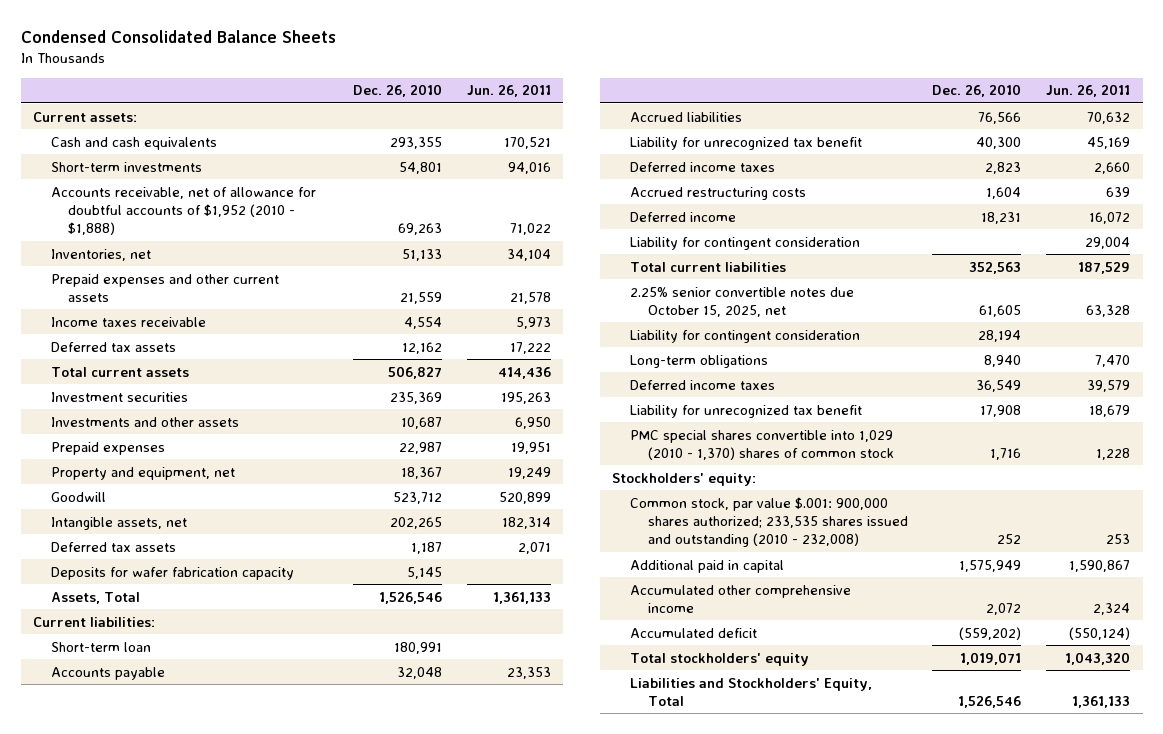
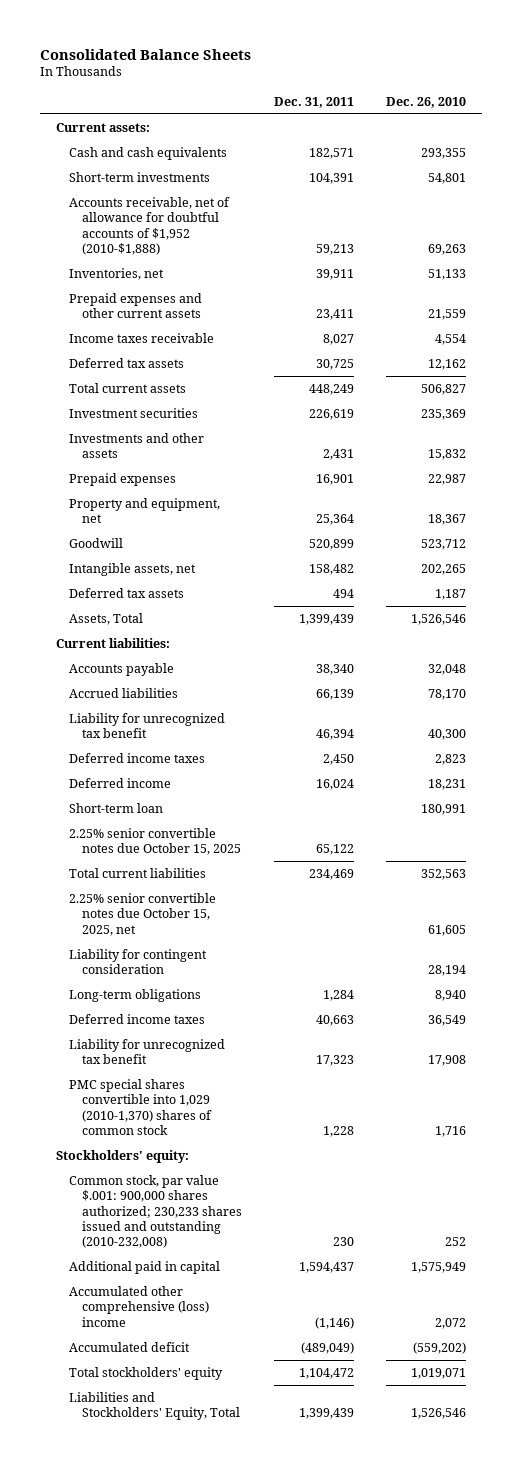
[20,30,336,44] Condensed Consolidated Balance Sheets -> [40,48,252,60] Consolidated Balance Sheets
[466,84,551,98] Jun. 26, 2011 -> none
none -> [274,96,355,108] Dec. 31, 2011
[50,186,316,235] Accounts receivable, net of allowance for doubtful accounts of $1,952 (2010 - $1,888) -> [69,196,231,256] Accounts receivable, net of allowance for doubtful accounts of $1,952 (2010-$1,888)
[401,416,443,429] 10,687 -> [428,449,467,461] 15,832
[50,566,294,580] Deposits for wafer fabrication capacity -> none
[978,111,1022,124] 76,566 -> [428,688,467,700] 78,170
[629,186,806,200] Accrued restructuring costs -> none
[629,236,860,250] Liability for contingent consideration -> none
[50,641,151,652] Short-term loan -> [69,802,164,813] Short-term loan
none -> [69,827,242,856] 2.25% senior convertible notes due October 15, 2025
[629,429,894,460] PMC special shares convertible into 1,029 (2010 - 1,370) shares of common stock -> [69,1078,213,1136] PMC special shares convertible into 1,029 (2010-1,370) shares of common stock
[629,496,908,547] Common stock, par value $.001: 900,000 shares authorized; 233,535 shares issued and outstanding (2010 - 232,008) -> [69,1174,243,1249] Common stock, par value $.001: 900,000 shares authorized; 230,233 shares issued and outstanding (2010-232,008)
[629,584,851,613] Accumulated other comprehensive income -> [69,1285,210,1327] Accumulated other comprehensive (loss) income

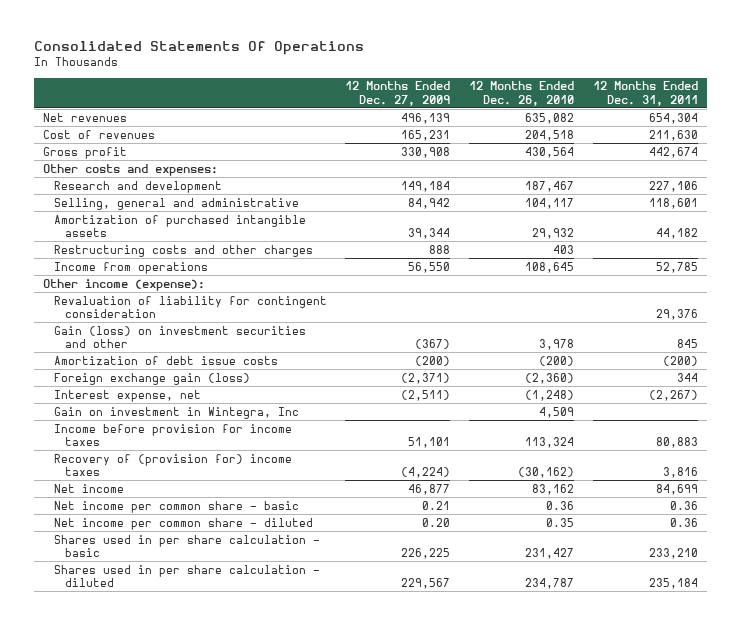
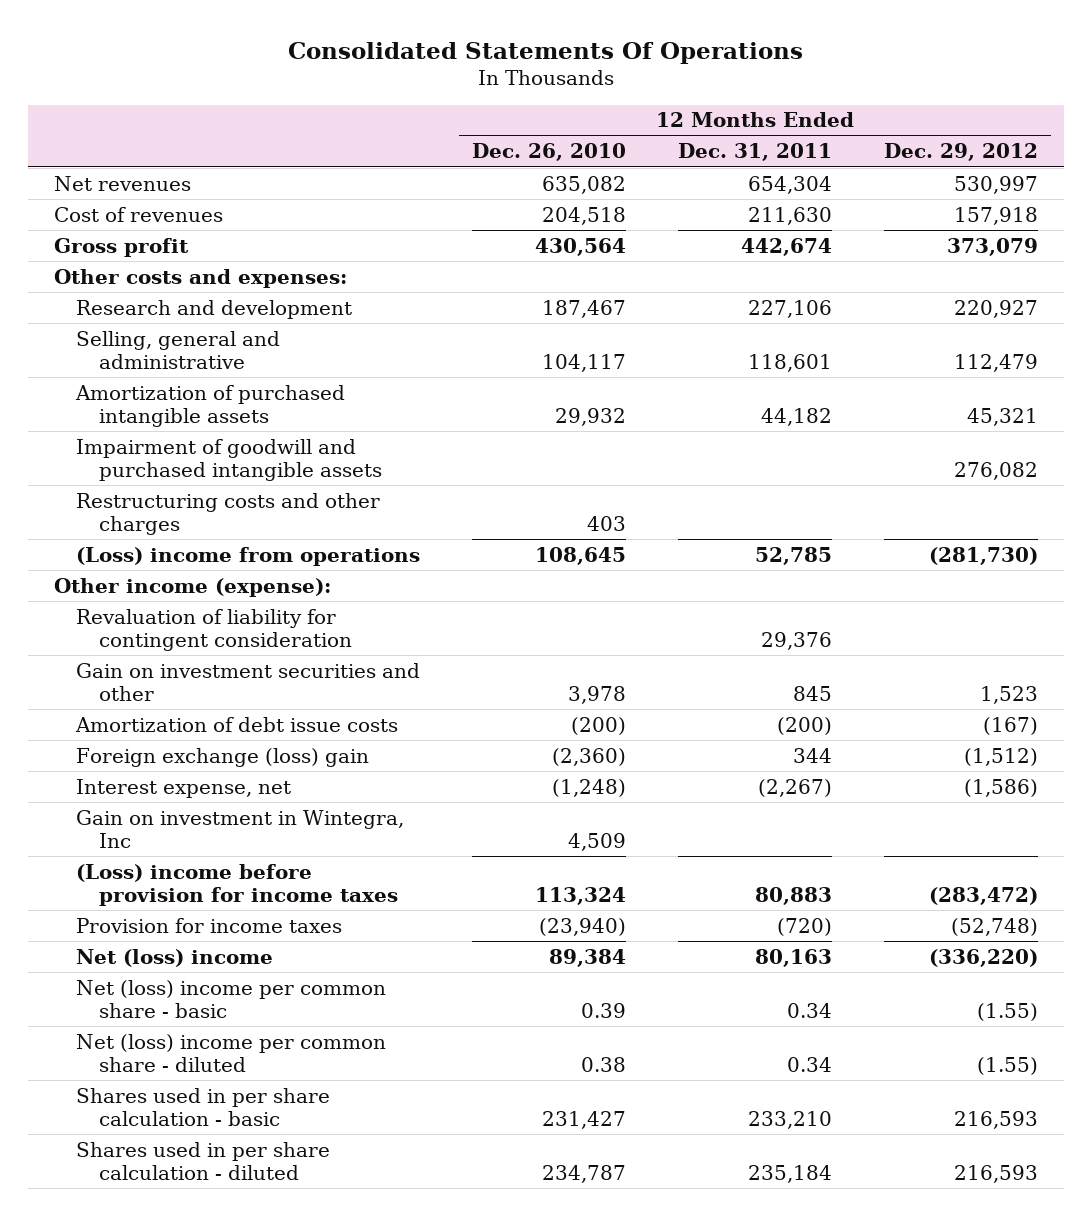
[345,81,451,106] 12 Months Ended Dec. 27, 2009 -> none
none -> [884,143,1039,162] Dec. 29, 2012
none -> [76,438,382,481] Impairment of goodwill and purchased intangible assets
[53,261,208,274] Income from operations -> [76,546,421,566] (Loss) income from operations
[53,325,306,349] Gain (loss) on investment securities and other -> [76,662,421,701] Gain on investment securities and other
[53,372,250,385] Foreign exchange gain (loss) -> [76,747,370,767] Foreign exchange (loss) gain
[53,423,292,447] Income before provision for income taxes -> [76,863,398,906] (Loss) income before provision for income taxes
[53,453,292,477] Recovery of (provision for) income taxes -> [76,917,343,933] Provision for income taxes
[518,467,575,479] (30,162) -> [539,917,627,936] (23,940)
[662,467,698,479] 3,816 -> [777,917,833,936] (720)
[53,483,124,493] Net income -> [76,948,274,967] Net (loss) income
[532,483,575,495] 83,162 -> [549,948,627,967] 89,384
[655,483,698,495] 84,699 -> [755,948,833,967] 80,163
[53,500,299,513] Net income per common share - basic -> [76,979,387,1018] Net (loss) income per common share - basic
[546,500,575,510] 0.36 -> [581,1002,627,1018] 0.39
[669,500,698,510] 0.36 -> [787,1002,833,1018] 0.34
[53,517,313,530] Net income per common share - diluted -> [76,1033,387,1072] Net (loss) income per common share - diluted
[546,517,575,527] 0.35 -> [581,1056,627,1072] 0.38
[669,517,698,527] 0.36 -> [787,1056,833,1072] 0.34

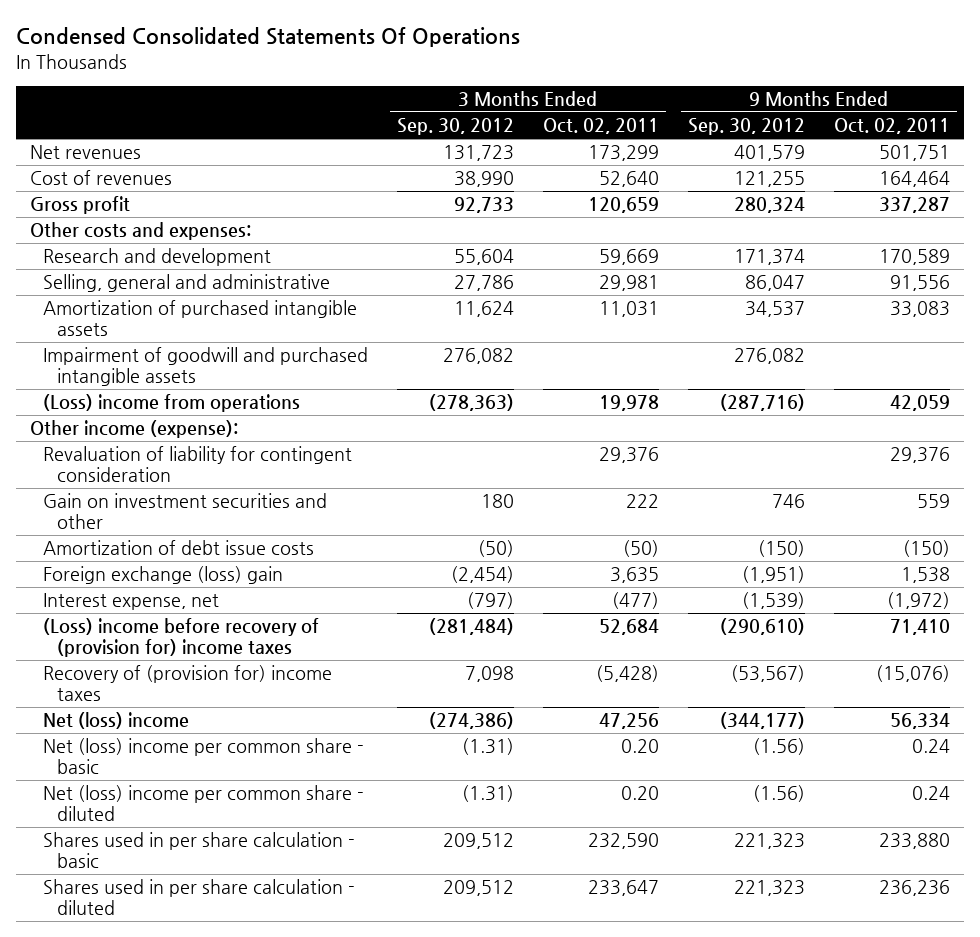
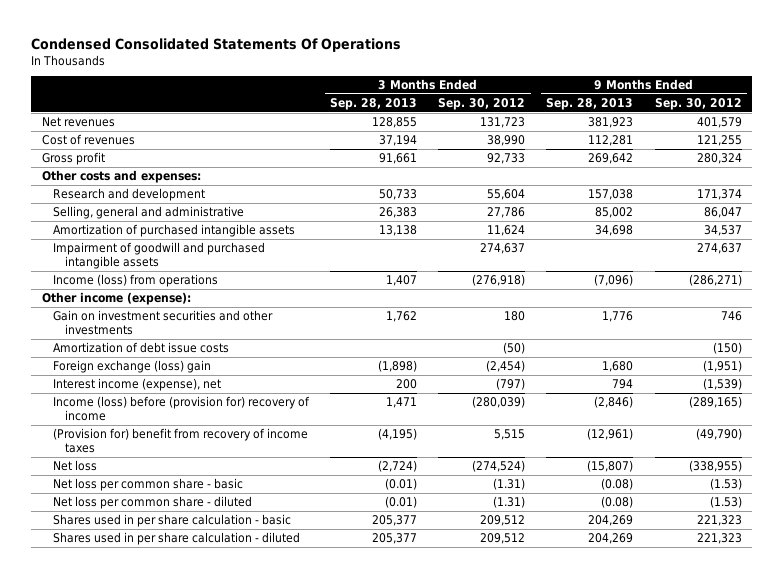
[543,118,660,135] Oct. 02, 2011 -> none
[833,118,950,135] Oct. 02, 2011 -> none
none -> [330,97,418,110] Sep. 28, 2013
none -> [546,97,634,110] Sep. 28, 2013
[443,348,515,365] 276,082 -> [480,243,526,255] 274,637
[733,348,805,365] 276,082 -> [696,243,742,255] 274,637
[43,394,301,413] (Loss) income from operations -> [53,274,219,288] Income (loss) from operations
[429,394,515,412] (278,363) -> [472,274,526,287] (276,918)
[719,394,805,412] (287,716) -> [688,274,742,287] (286,271)
[43,446,353,483] Revaluation of liability for contingent consideration -> none
[43,493,328,530] Gain on investment securities and other -> [53,310,274,336] Gain on investment securities and other investments
[43,593,220,611] Interest expense, net -> [53,378,222,392] Interest income (expense), net
[43,618,320,658] (Loss) income before recovery of (provision for) income taxes -> [53,396,311,422] Income (loss) before (provision for) recovery of income
[429,618,515,636] (281,484) -> [472,396,526,409] (280,039)
[719,618,805,636] (290,610) -> [688,396,742,409] (289,165)
[43,665,333,702] Recovery of (provision for) income taxes -> [53,428,309,454] (Provision for) benefit from recovery of income taxes
[465,666,515,683] 7,098 -> [494,429,526,441] 5,515
[730,665,805,683] (53,567) -> [695,428,742,441] (49,790)
[43,712,190,730] Net (loss) income -> [53,460,98,472] Net loss
[429,712,515,730] (274,386) -> [472,460,526,473] (274,524)
[719,712,805,730] (344,177) -> [688,460,742,473] (338,955)
[43,738,365,775] Net (loss) income per common share - basic -> [53,478,244,492] Net loss per common share - basic
[752,738,805,756] (1.56) -> [709,478,742,491] (1.53)
[43,785,365,822] Net (loss) income per common share - diluted -> [53,496,253,510] Net loss per common share - diluted
[752,785,805,803] (1.56) -> [709,496,742,509] (1.53)

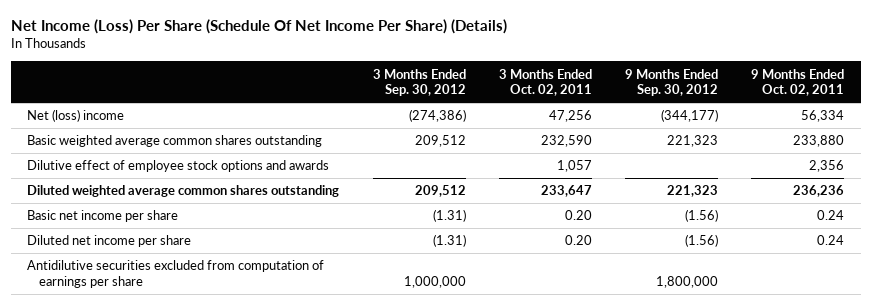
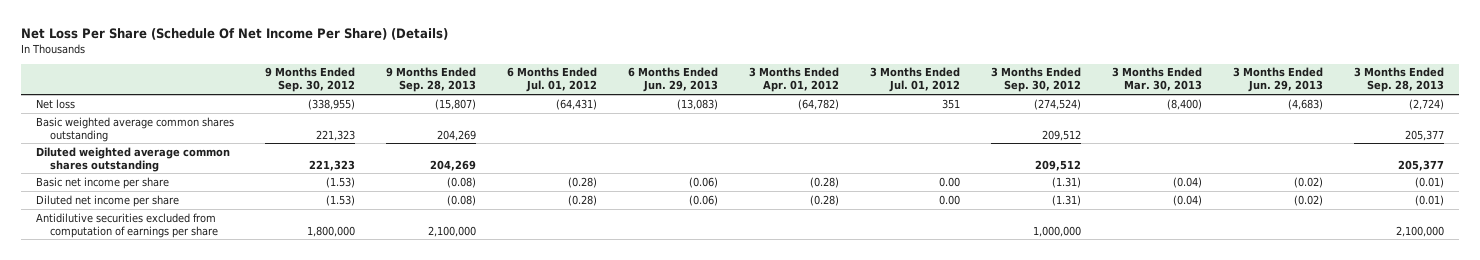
[10,18,507,34] Net Income (Loss) Per Share (Schedule Of Net Income Per Share) (Details) -> [20,27,448,40] Net Loss Per Share (Schedule Of Net Income Per Share) (Details)
[498,68,592,97] 3 Months Ended Oct. 02, 2011 -> none
[751,68,845,97] 9 Months Ended Oct. 02, 2011 -> none
none -> [386,67,477,93] 9 Months Ended Sep. 28, 2013
none -> [507,67,598,93] 6 Months Ended Jul. 01, 2012
none -> [628,67,719,93] 6 Months Ended Jun. 29, 2013
none -> [749,67,840,93] 3 Months Ended Apr. 01, 2012
none -> [870,67,961,93] 3 Months Ended Jul. 01, 2012
none -> [1111,67,1202,92] 3 Months Ended Mar. 30, 2013
none -> [1232,67,1323,93] 3 Months Ended Jun. 29, 2013
none -> [1353,67,1444,93] 3 Months Ended Sep. 28, 2013
[27,109,125,123] Net (loss) income -> [36,98,76,109] Net loss
[408,109,466,123] (274,386) -> [1033,98,1081,110] (274,524)
[660,109,718,123] (344,177) -> [308,98,356,110] (338,955)
[27,160,330,173] Dilutive effect of employee stock options and awards -> none
[684,209,718,223] (1.56) -> [326,176,356,188] (1.53)
[684,234,718,248] (1.56) -> [326,194,356,206] (1.53)

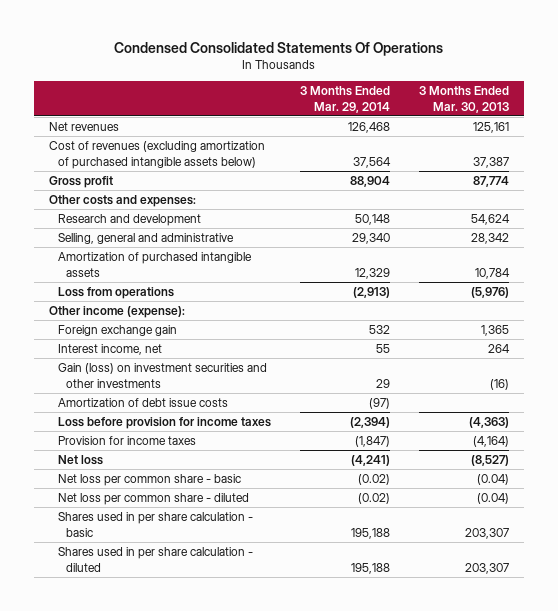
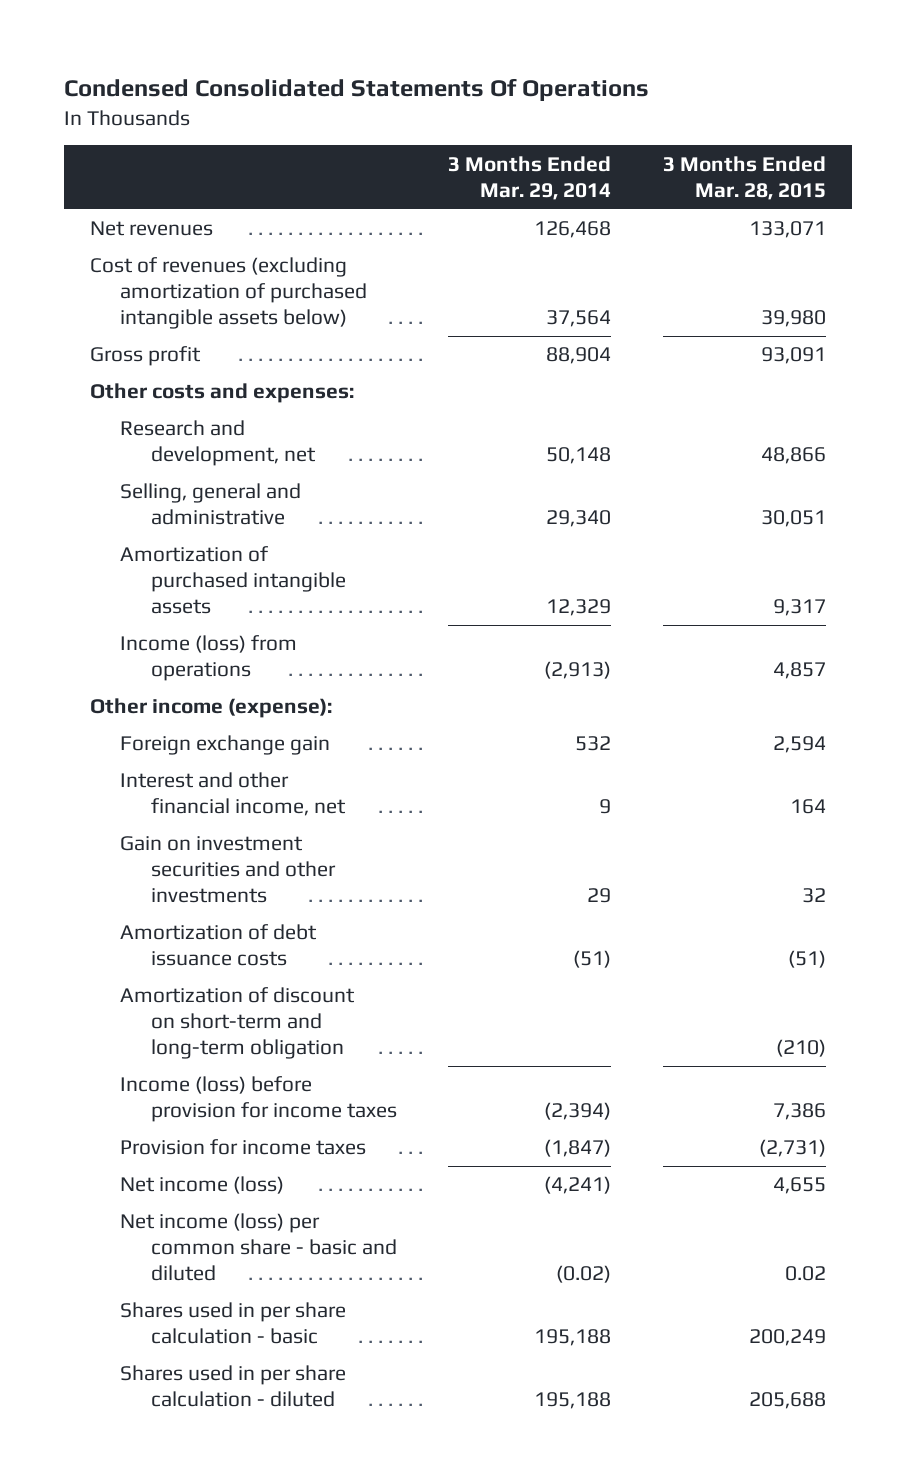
[419,86,510,113] 3 Months Ended Mar. 30, 2013 -> none
none -> [662,155,826,200] 3 Months Ended Mar. 28, 2015
[57,213,201,226] Research and development -> [120,420,316,467] Research and development, net
[57,286,174,299] Loss from operations -> [120,635,298,682] Income (loss) from operations
[57,343,162,355] Interest income, net -> [120,772,346,817] Interest and other financial income, net
[375,343,390,353] 55 -> [599,799,612,815] 9
[57,362,267,388] Gain (loss) on investment securities and other investments -> [120,836,336,904] Gain on investment securities and other investments
[57,397,228,407] Amortization of debt issue costs -> [120,924,318,967] Amortization of debt issuance costs
[368,397,390,409] (97) -> [573,950,612,969] (51)
none -> [120,987,356,1060] Amortization of discount on short-term and long-term obligation
[57,416,271,429] Loss before provision for income taxes -> [120,1076,397,1123] Income (loss) before provision for income taxes
[57,492,249,505] Net loss per common share - diluted -> none
[57,454,103,465] Net loss -> [120,1176,285,1195] Net income (loss)
[57,473,241,486] Net loss per common share - basic -> [120,1213,397,1282] Net income (loss) per common share - basic and diluted

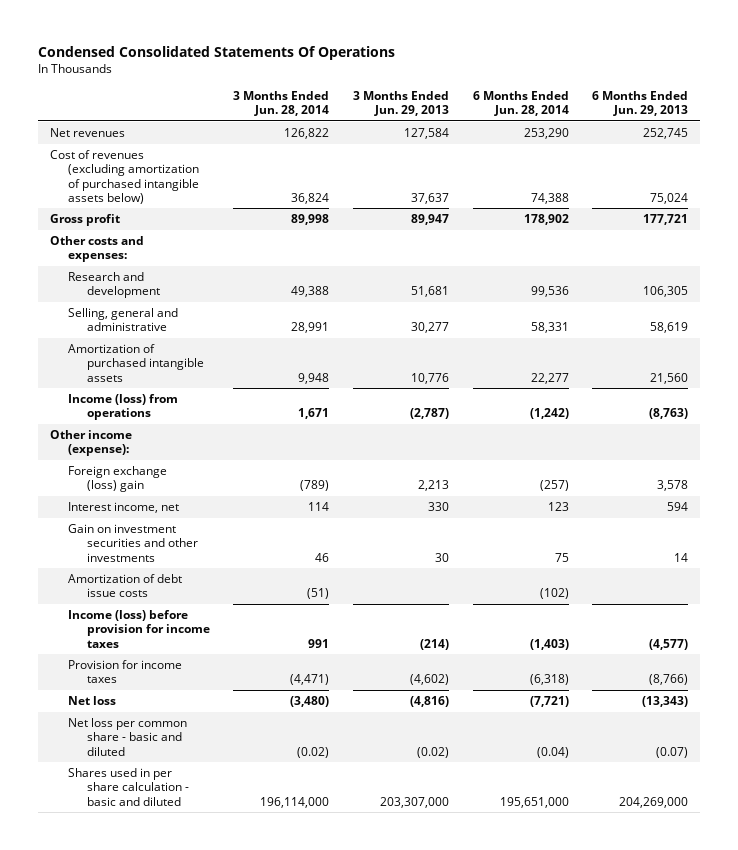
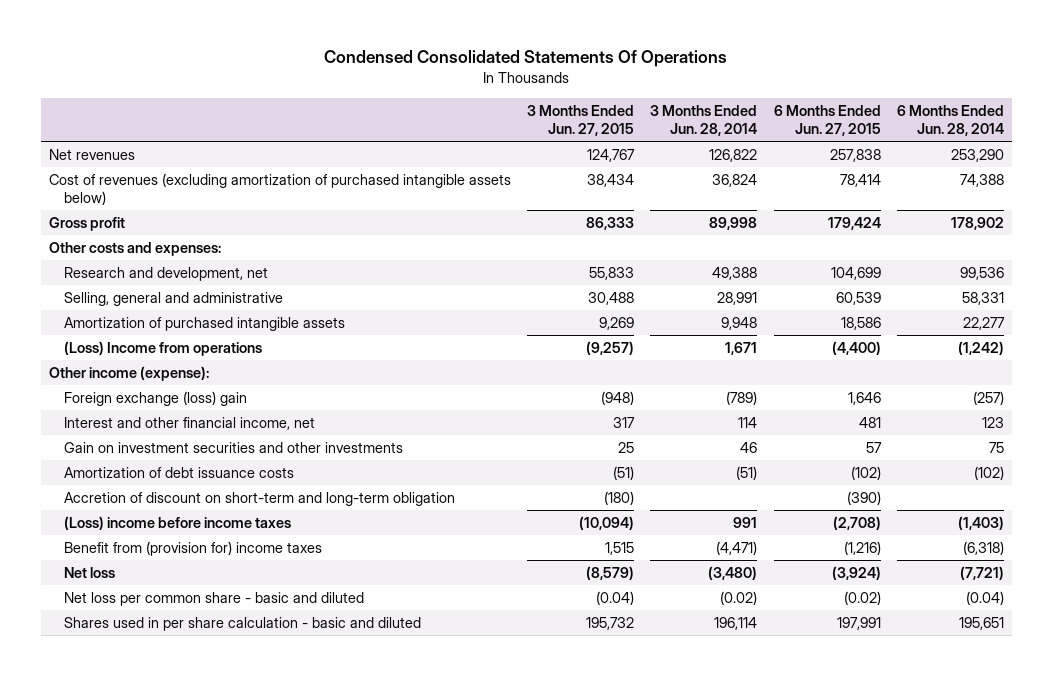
[353,90,450,117] 3 Months Ended Jun. 29, 2013 -> none
[592,90,689,117] 6 Months Ended Jun. 29, 2013 -> none
none -> [527,104,635,137] 3 Months Ended Jun. 27, 2015
none -> [773,104,881,137] 6 Months Ended Jun. 27, 2015
[68,272,160,299] Research and development -> [63,266,268,281] Research and development, net
[68,394,179,421] Income (loss) from operations -> [63,340,262,356] (Loss) Income from operations
[68,502,180,514] Interest income, net -> [63,416,315,430] Interest and other financial income, net
[68,574,183,598] Amortization of debt issue costs -> [63,466,294,478] Amortization of debt issuance costs
none -> [63,491,455,506] Accretion of discount on short-term and long-term obligation
[68,610,210,648] Income (loss) before provision for income taxes -> [63,515,291,530] (Loss) income before income taxes
[68,660,183,684] Provision for income taxes -> [63,540,322,556] Benefit from (provision for) income taxes
[260,796,330,808] 196,114,000 -> [714,616,758,630] 196,114
[499,796,569,808] 195,651,000 -> [958,616,1004,630] 195,651

